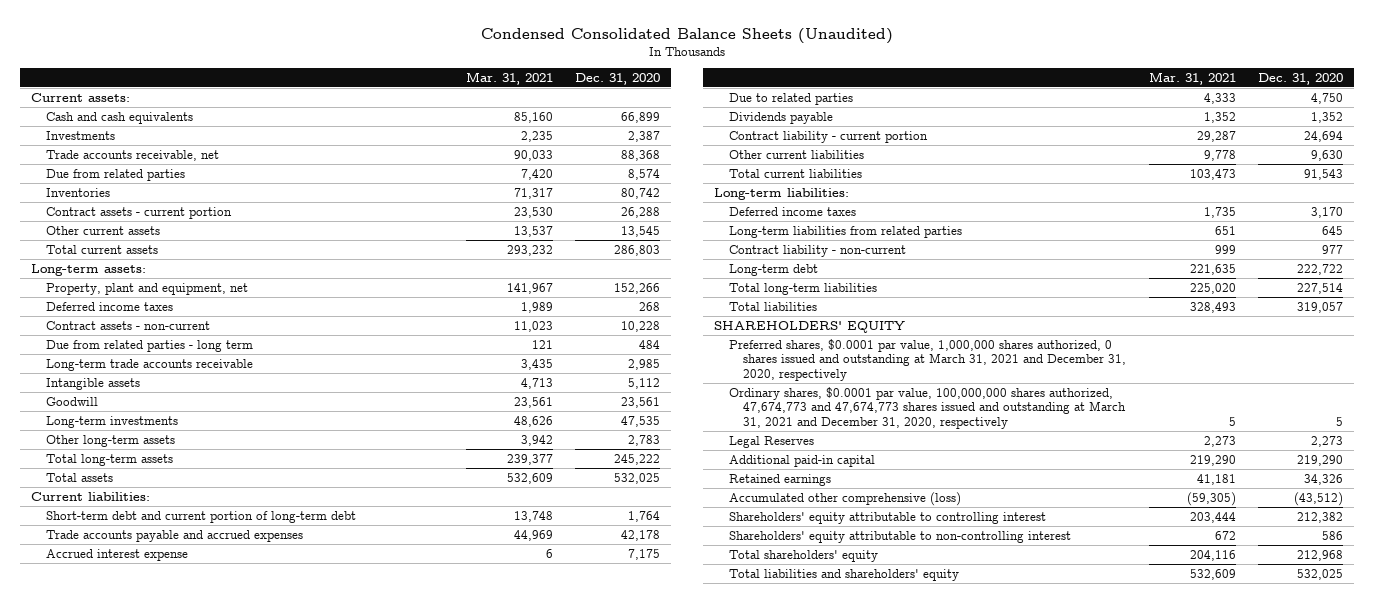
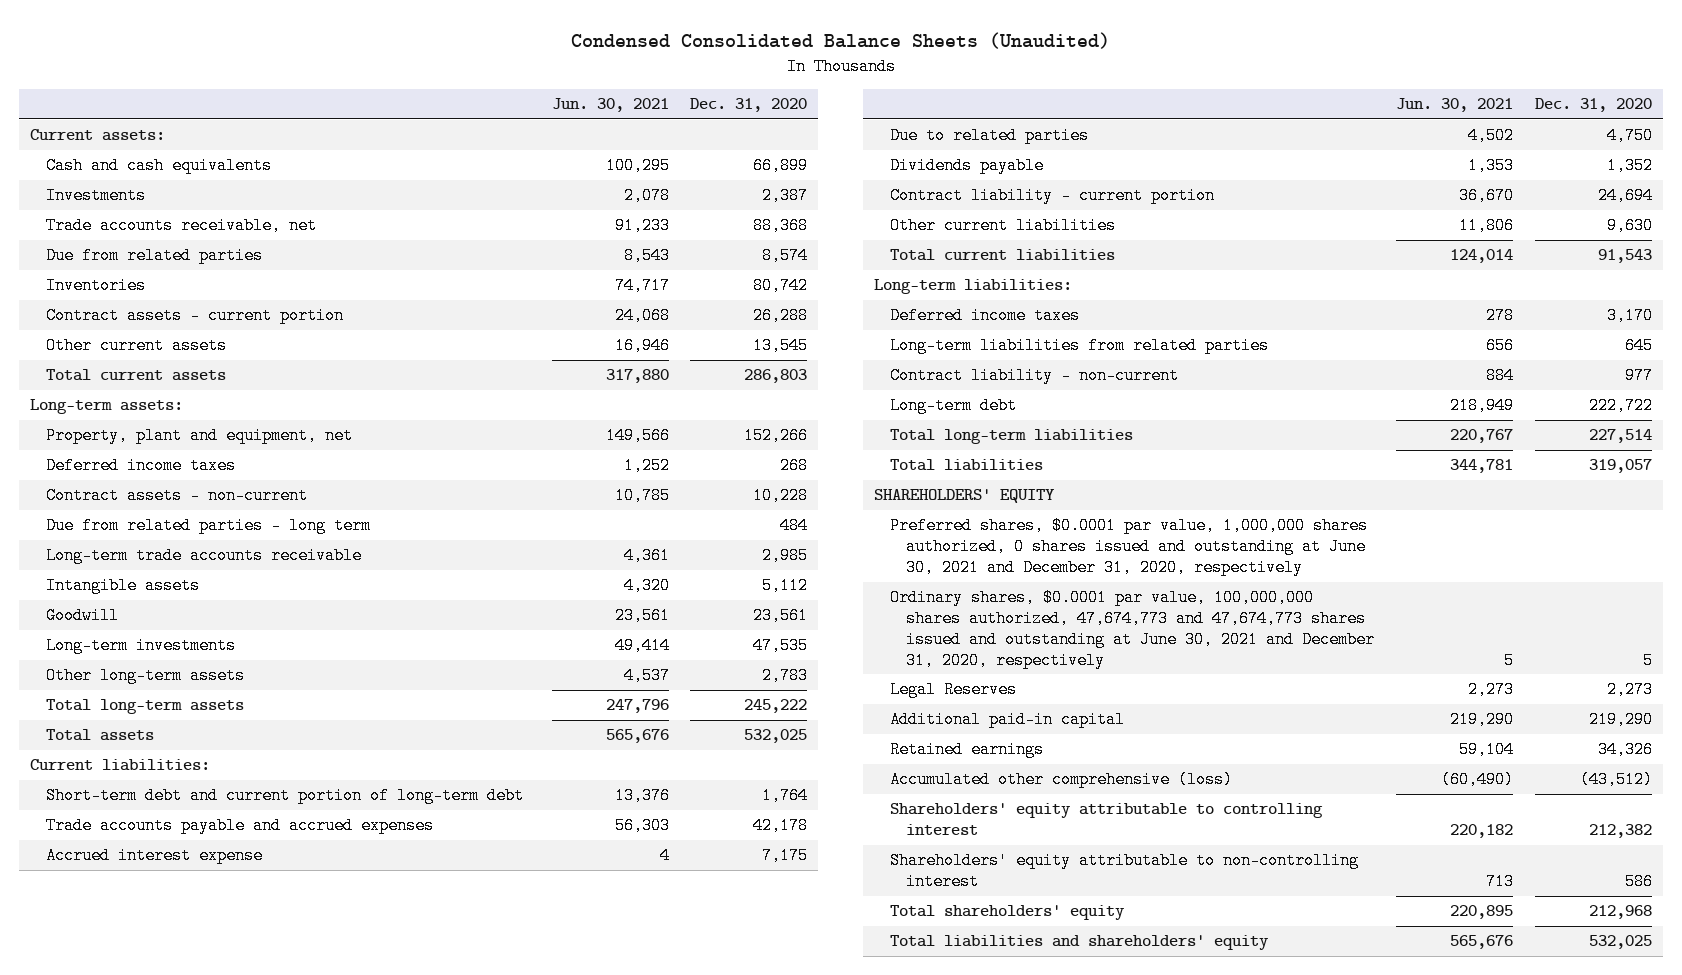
[465,71,553,85] Mar. 31, 2021 -> none
none -> [551,98,669,113] Jun. 30, 2021
[728,338,1127,382] Preferred shares, $0.0001 par value, 1,000,000 shares authorized, 0 shares issued and outstanding at March 31, 2021 and December 31, 2020, respectively -> [890,517,1369,577] Preferred shares, $0.0001 par value, 1,000,000 shares authorized, 0 shares issued and outstanding at June 30, 2021 and December 31, 2020, respectively
[728,386,1127,430] Ordinary shares, $0.0001 par value, 100,000,000 shares authorized, 47,674,773 and 47,674,773 shares issued and outstanding at March 31, 2021 and December 31, 2020, respectively -> [890,589,1376,669] Ordinary shares, $0.0001 par value, 100,000,000 shares authorized, 47,674,773 and 47,674,773 shares issued and outstanding at June 30, 2021 and December 31, 2020, respectively

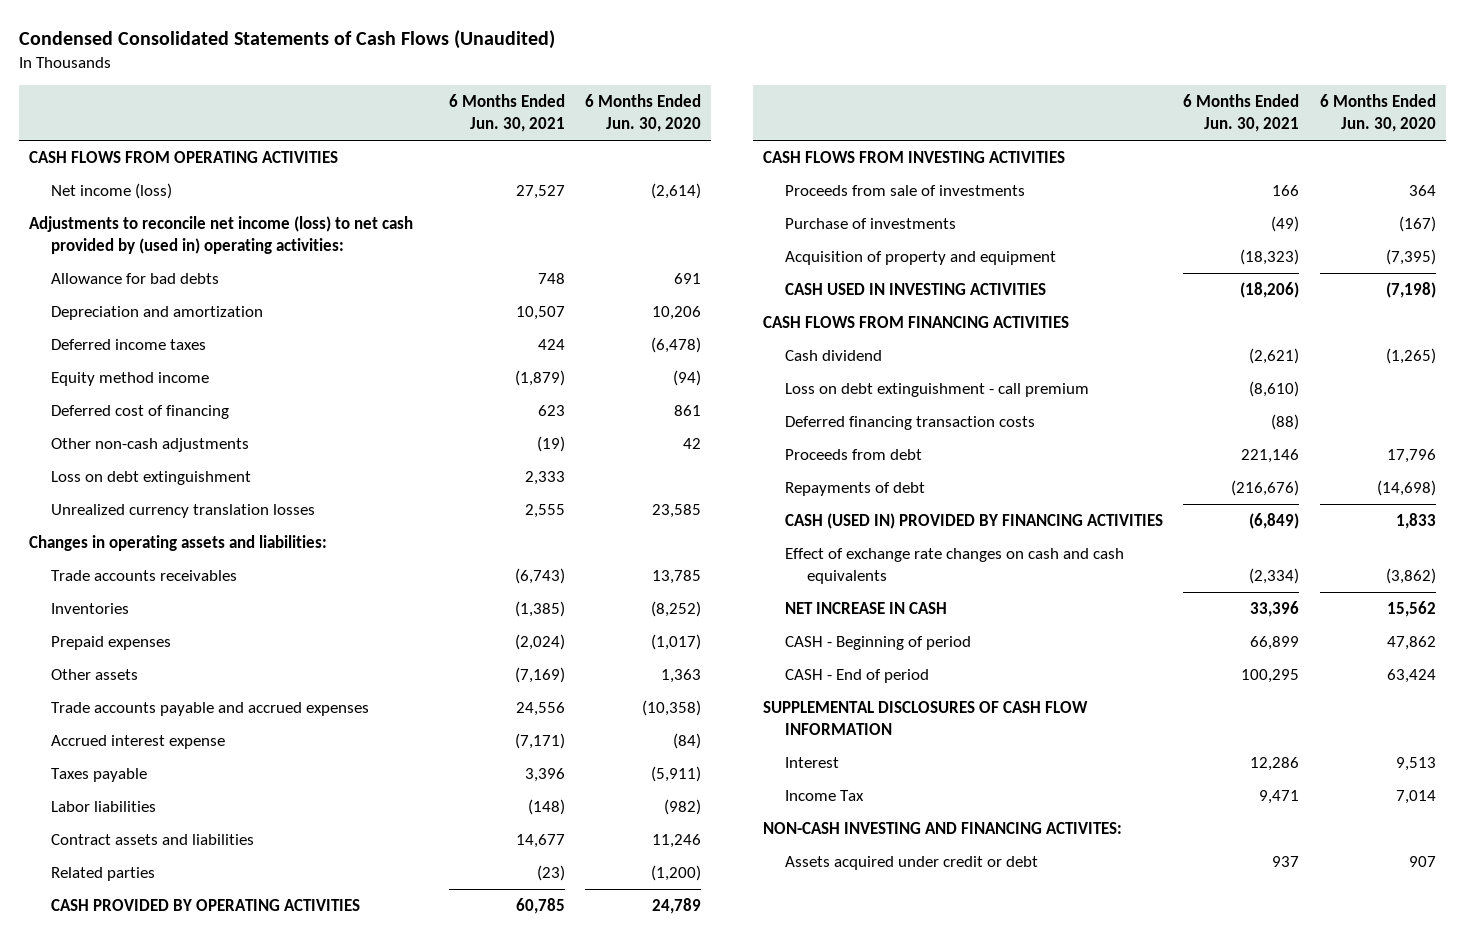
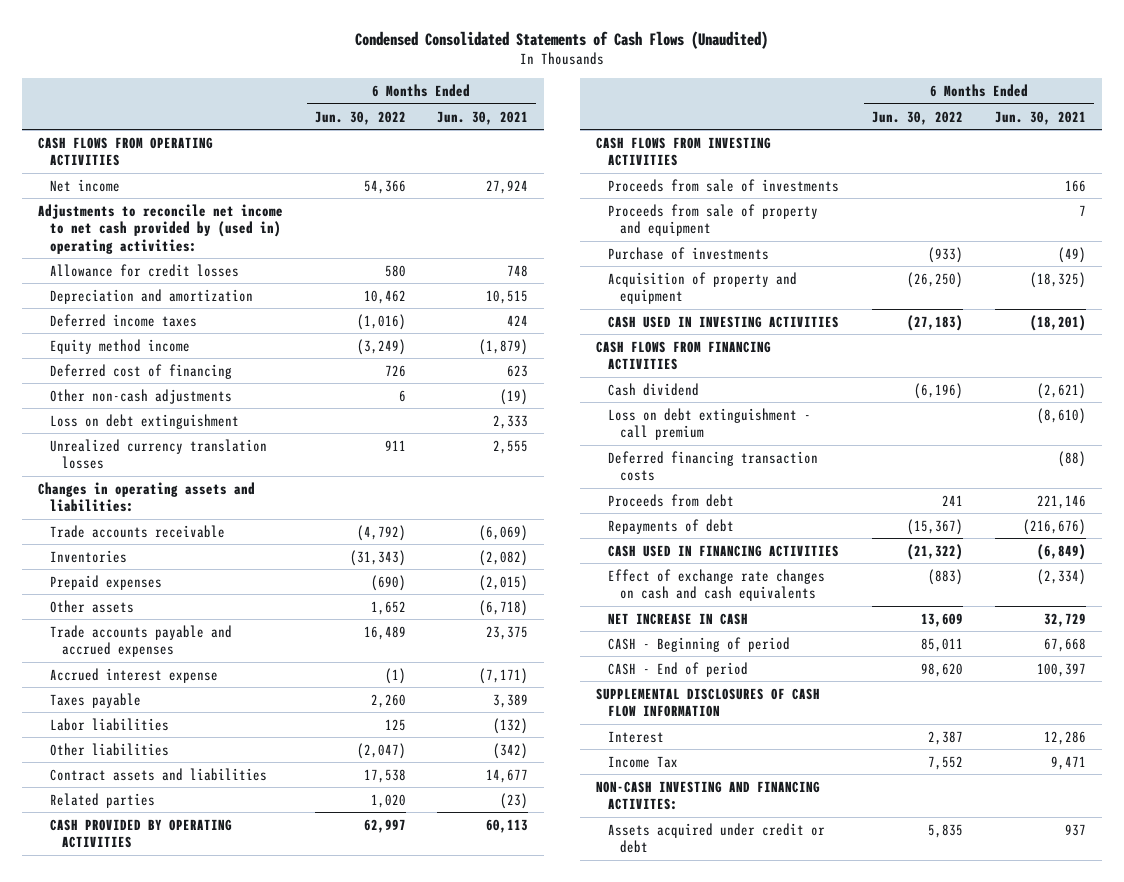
[584,94,701,133] 6 Months Ended Jun. 30, 2020 -> none
none -> [314,110,406,125] Jun. 30, 2022
[50,183,172,200] Net income (loss) -> [50,178,121,192] Net income
[515,185,565,200] 27,527 -> [486,179,529,194] 27,924
[28,216,413,255] Adjustments to reconcile net income (loss) to net cash provided by (used in) operating activities: -> [37,203,283,254] Adjustments to reconcile net income to net cash provided by (used in) operating activities:
[50,273,219,285] Allowance for bad debts -> [50,263,240,277] Allowance for credit losses
[515,306,565,321] 10,507 -> [486,289,529,304] 10,515
[50,570,237,582] Trade accounts receivables -> [50,524,226,538] Trade accounts receivable
[514,568,565,585] (6,743) -> [479,524,529,541] (6,069)
[514,601,565,618] (1,385) -> [479,549,529,566] (2,082)
[514,634,565,651] (2,024) -> [479,574,529,591] (2,015)
[514,667,565,684] (7,169) -> [479,599,529,616] (6,718)
[515,702,565,717] 24,556 -> [486,625,529,640] 23,375
[524,768,565,783] 3,396 -> [493,693,529,708] 3,389
[527,799,565,816] (148) -> [493,717,529,734] (132)
none -> [50,742,170,756] Other liabilities
[515,898,565,915] 60,785 -> [486,818,529,833] 60,113
none -> [607,203,818,237] Proceeds from sale of property and equipment
[1240,249,1300,266] (18,323) -> [1029,271,1086,288] (18,325)
[1240,282,1300,299] (18,206) -> [1029,314,1086,331] (18,201)
[785,513,1164,530] CASH (USED IN) PROVIDED BY FINANCING ACTIVITIES -> [607,544,839,557] CASH USED IN FINANCING ACTIVITIES
[1250,601,1300,618] 33,396 -> [1043,612,1086,627] 32,729
[1250,636,1300,651] 66,899 -> [1043,637,1086,652] 67,668
[1241,669,1300,684] 100,295 -> [1036,662,1086,677] 100,397

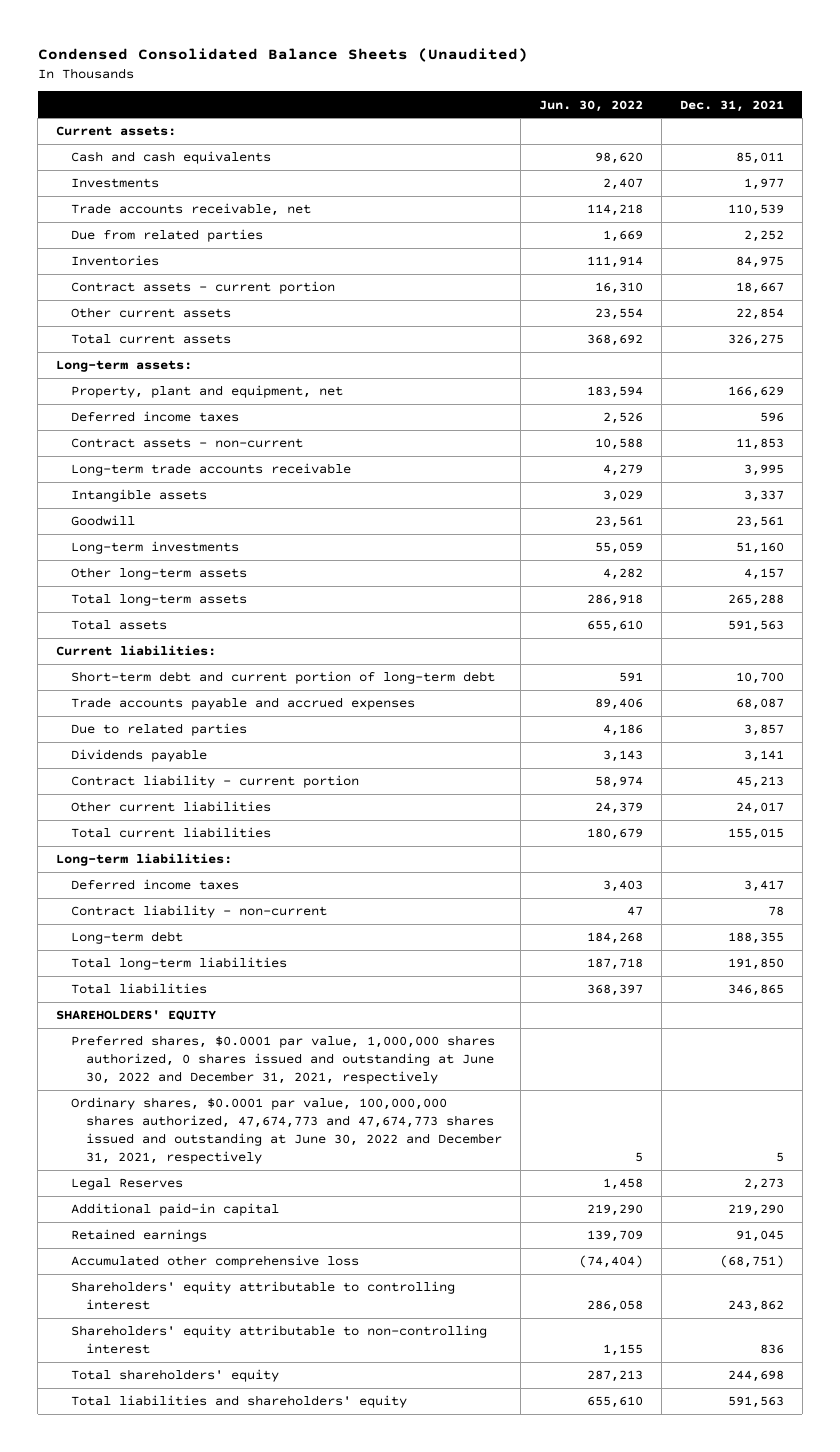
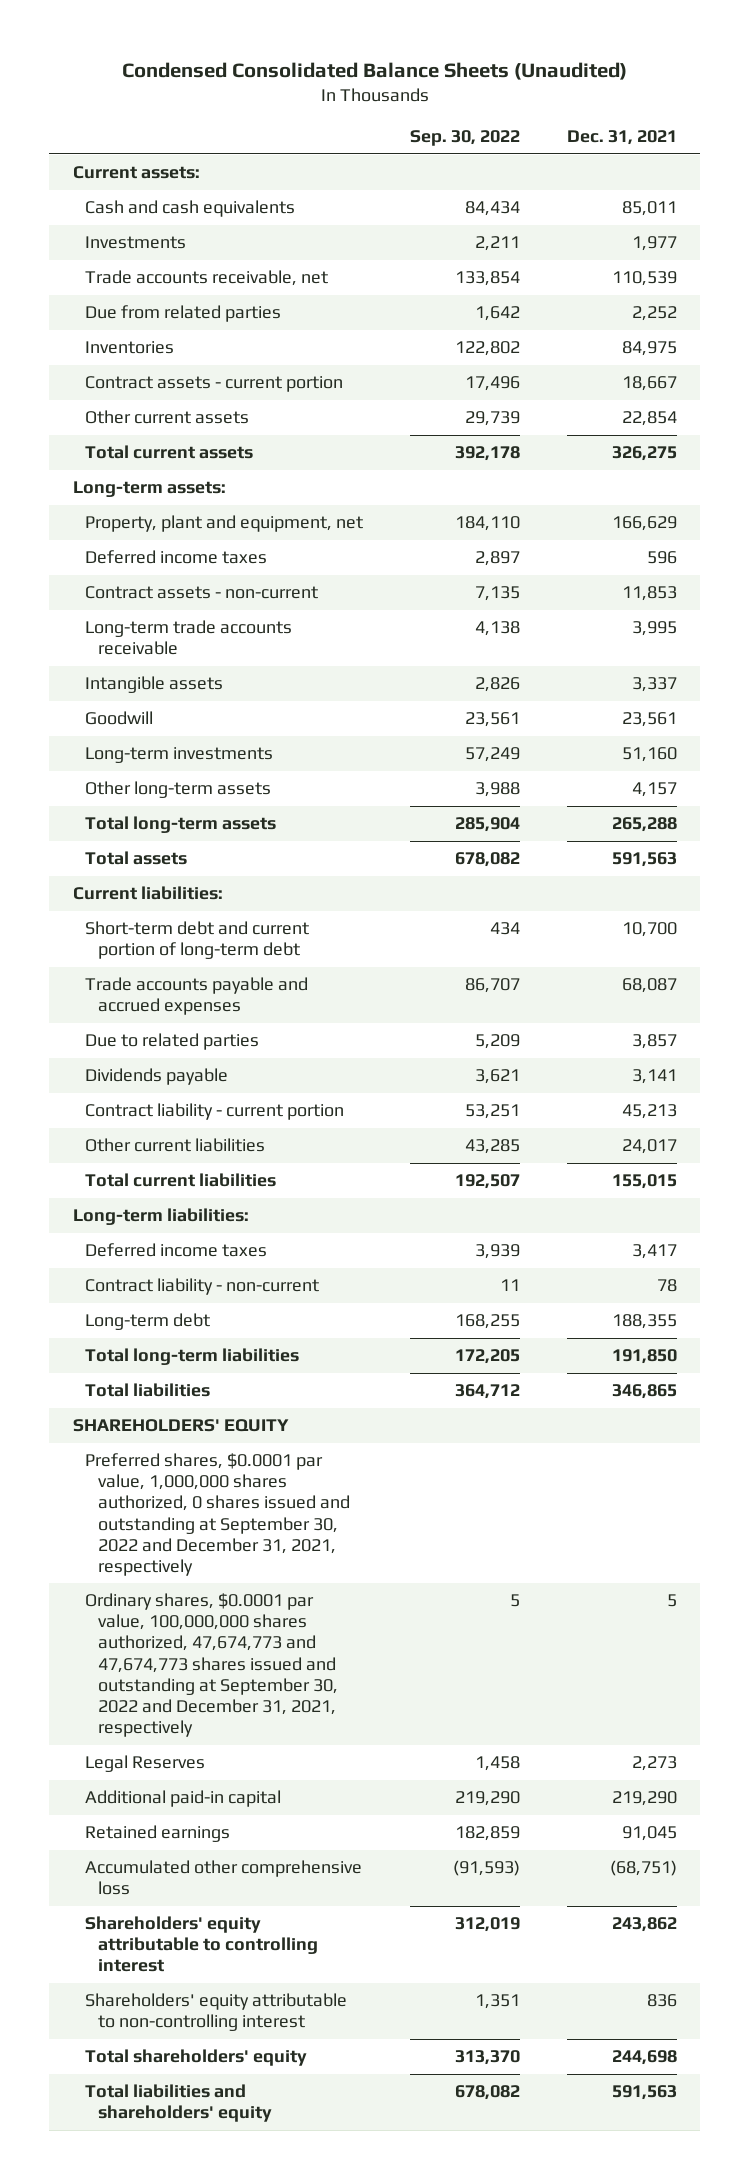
[538,99,643,112] Jun. 30, 2022 -> none
none -> [409,130,520,147] Sep. 30, 2022
[70,1035,495,1084] Preferred shares, $0.0001 par value, 1,000,000 shares authorized, 0 shares issued and outstanding at June 30, 2022 and December 31, 2021, respectively -> [85,1453,350,1576] Preferred shares, $0.0001 par value, 1,000,000 shares authorized, 0 shares issued and outstanding at September 30, 2022 and December 31, 2021, respectively
[70,1097,502,1164] Ordinary shares, $0.0001 par value, 100,000,000 shares authorized, 47,674,773 and 47,674,773 shares issued and outstanding at June 30, 2022 and December 31, 2021, respectively -> [85,1593,338,1737] Ordinary shares, $0.0001 par value, 100,000,000 shares authorized, 47,674,773 and 47,674,773 shares issued and outstanding at September 30, 2022 and December 31, 2021, respectively

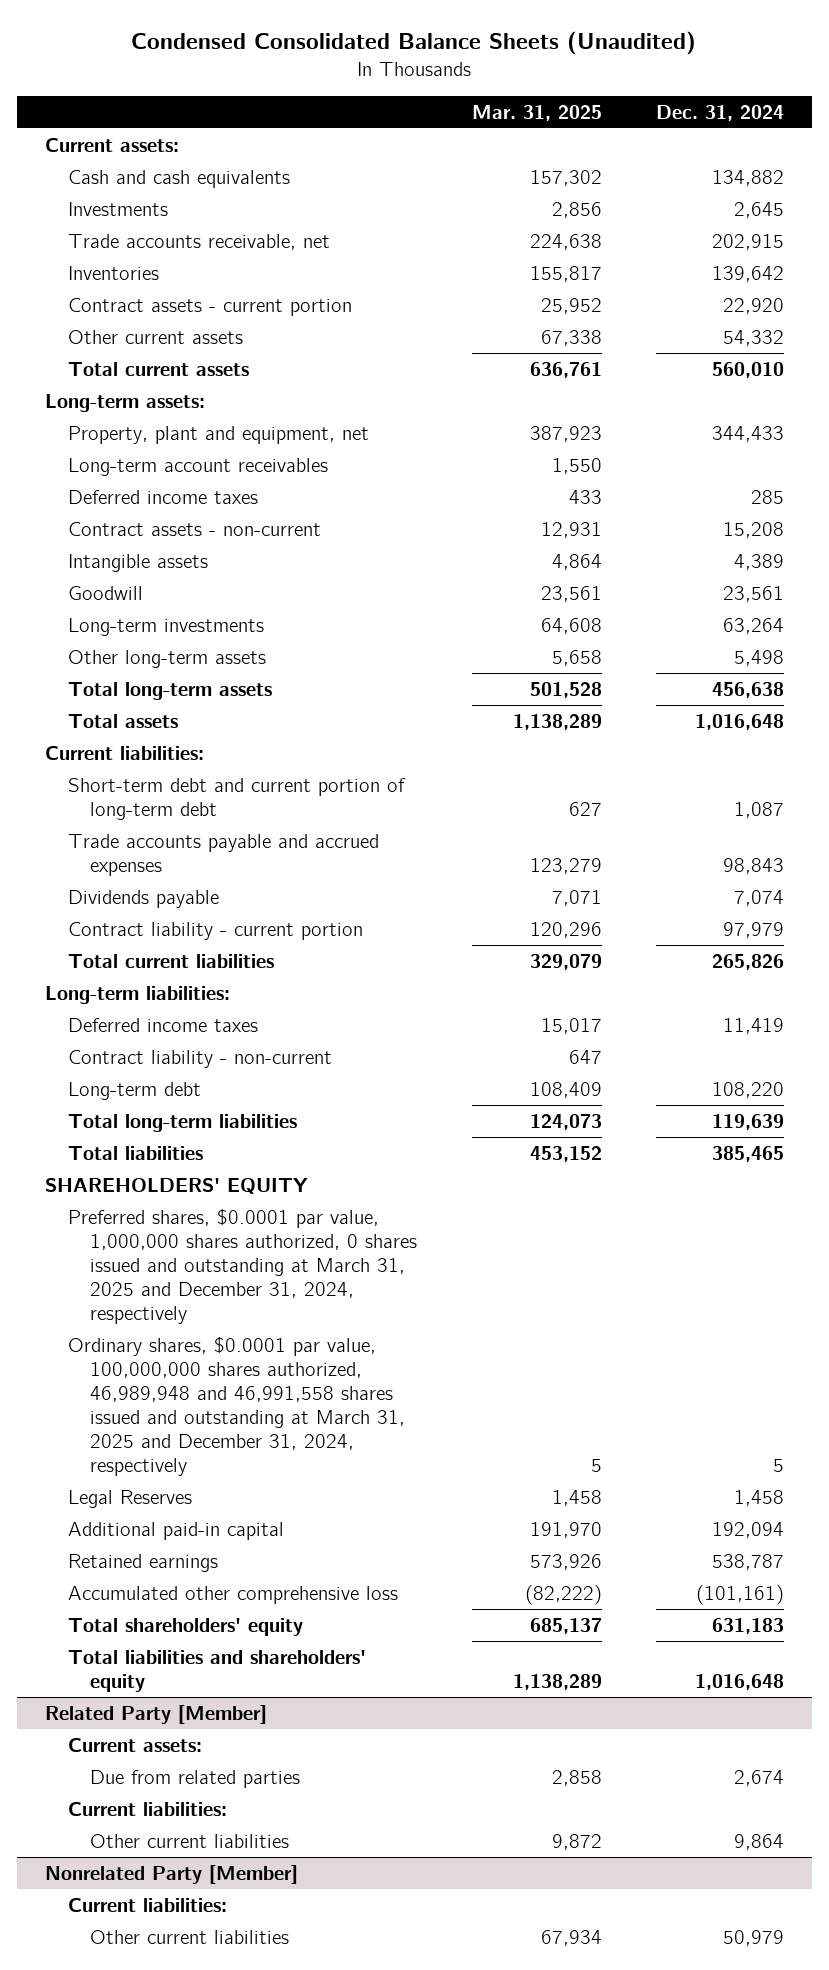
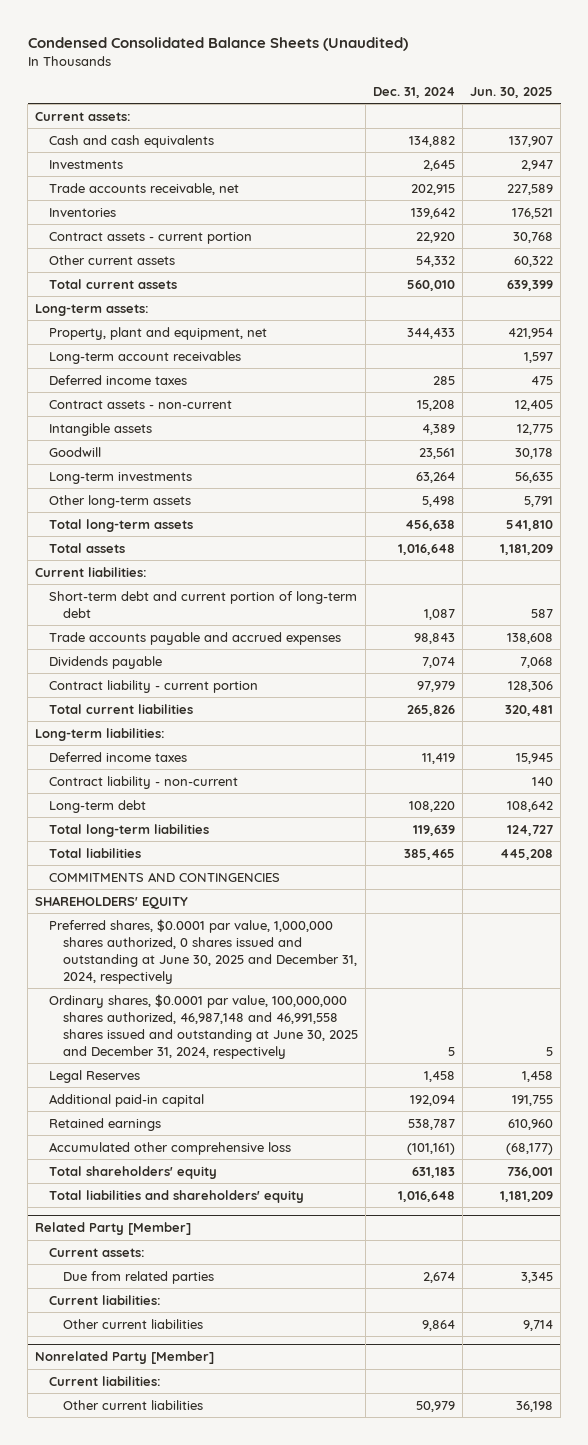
[471,104,602,121] Mar. 31, 2025 -> none
none -> [470,86,554,98] Jun. 30, 2025
none -> [49,871,281,882] COMMITMENTS AND CONTINGENCIES
[67,1208,418,1324] Preferred shares, $0.0001 par value, 1,000,000 shares authorized, 0 shares issued and outstanding at March 31, 2025 and December 31, 2024, respectively -> [49,918,358,984] Preferred shares, $0.0001 par value, 1,000,000 shares authorized, 0 shares issued and outstanding at June 30, 2025 and December 31, 2024, respectively
[67,1336,406,1476] Ordinary shares, $0.0001 par value, 100,000,000 shares authorized, 46,989,948 and 46,991,558 shares issued and outstanding at March 31, 2025 and December 31, 2024, respectively -> [49,993,359,1059] Ordinary shares, $0.0001 par value, 100,000,000 shares authorized, 46,987,148 and 46,991,558 shares issued and outstanding at June 30, 2025 and December 31, 2024, respectively

